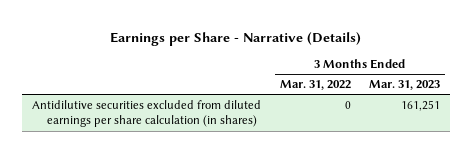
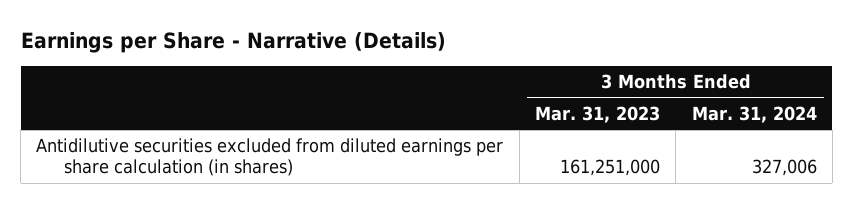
[279,80,351,91] Mar. 31, 2022 -> none
none -> [691,105,817,123] Mar. 31, 2024
[401,100,441,112] 161,251 -> [559,159,660,177] 161,251,000

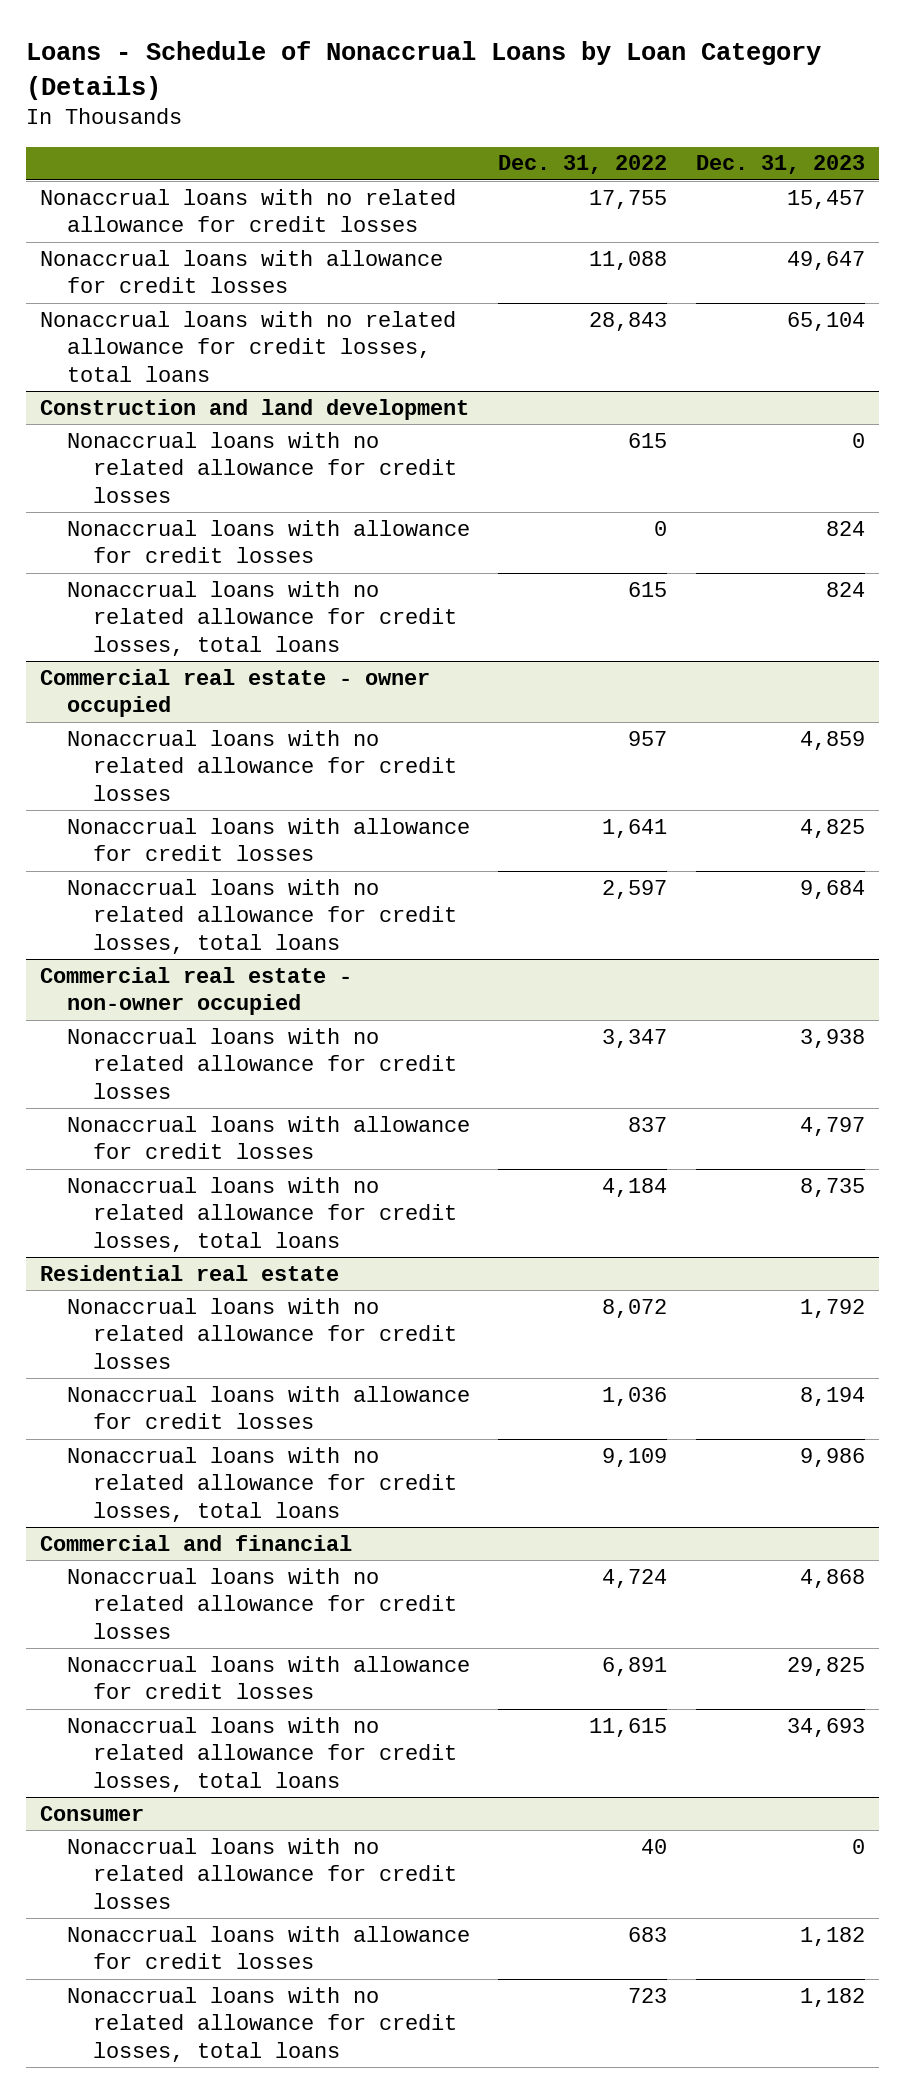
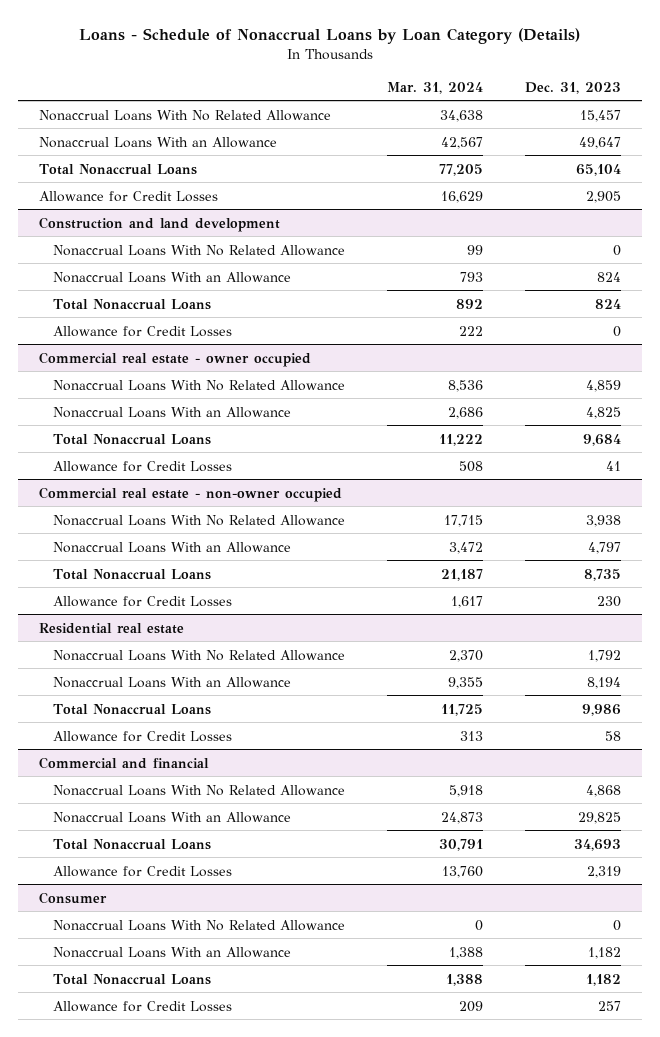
[498,155,668,175] Dec. 31, 2022 -> none
none -> [386,81,483,94] Mar. 31, 2024
[40,188,457,233] Nonaccrual loans with no related allowance for credit losses -> [38,109,331,121] Nonaccrual Loans With No Related Allowance
[40,249,444,294] Nonaccrual loans with allowance for credit losses -> [38,136,277,148] Nonaccrual Loans With an Allowance
[40,310,457,382] Nonaccrual loans with no related allowance for credit losses, total loans -> [38,163,197,175] Total Nonaccrual Loans
none -> [38,190,218,202] Allowance for Credit Losses
[66,431,458,503] Nonaccrual loans with no related allowance for credit losses -> [52,244,345,256] Nonaccrual Loans With No Related Allowance
[66,519,470,564] Nonaccrual loans with allowance for credit losses -> [52,271,291,283] Nonaccrual Loans With an Allowance
[66,580,458,656] Nonaccrual loans with no related allowance for credit losses, total loans -> [52,298,211,310] Total Nonaccrual Loans
none -> [52,325,232,337] Allowance for Credit Losses
[66,729,458,801] Nonaccrual loans with no related allowance for credit losses -> [52,379,345,391] Nonaccrual Loans With No Related Allowance
[66,817,470,862] Nonaccrual loans with allowance for credit losses -> [52,406,291,418] Nonaccrual Loans With an Allowance
[66,878,458,954] Nonaccrual loans with no related allowance for credit losses, total loans -> [52,433,211,445] Total Nonaccrual Loans
none -> [52,460,232,472] Allowance for Credit Losses
[66,1027,458,1099] Nonaccrual loans with no related allowance for credit losses -> [52,514,345,526] Nonaccrual Loans With No Related Allowance
[66,1115,470,1160] Nonaccrual loans with allowance for credit losses -> [52,541,291,553] Nonaccrual Loans With an Allowance
[66,1176,458,1252] Nonaccrual loans with no related allowance for credit losses, total loans -> [52,568,211,580] Total Nonaccrual Loans
none -> [52,595,232,607] Allowance for Credit Losses
[66,1297,458,1369] Nonaccrual loans with no related allowance for credit losses -> [52,649,345,661] Nonaccrual Loans With No Related Allowance
[66,1385,470,1430] Nonaccrual loans with allowance for credit losses -> [52,676,291,688] Nonaccrual Loans With an Allowance
[66,1446,458,1522] Nonaccrual loans with no related allowance for credit losses, total loans -> [52,703,211,715] Total Nonaccrual Loans
none -> [52,730,232,742] Allowance for Credit Losses
[66,1567,458,1639] Nonaccrual loans with no related allowance for credit losses -> [52,784,345,796] Nonaccrual Loans With No Related Allowance
[66,1655,470,1700] Nonaccrual loans with allowance for credit losses -> [52,811,291,823] Nonaccrual Loans With an Allowance
[66,1716,458,1792] Nonaccrual loans with no related allowance for credit losses, total loans -> [52,838,211,850] Total Nonaccrual Loans
none -> [52,865,232,877] Allowance for Credit Losses
[66,1837,458,1909] Nonaccrual loans with no related allowance for credit losses -> [52,919,345,931] Nonaccrual Loans With No Related Allowance
[66,1925,470,1970] Nonaccrual loans with allowance for credit losses -> [52,946,291,958] Nonaccrual Loans With an Allowance
[66,1986,458,2062] Nonaccrual loans with no related allowance for credit losses, total loans -> [52,973,211,985] Total Nonaccrual Loans
none -> [52,1000,232,1012] Allowance for Credit Losses

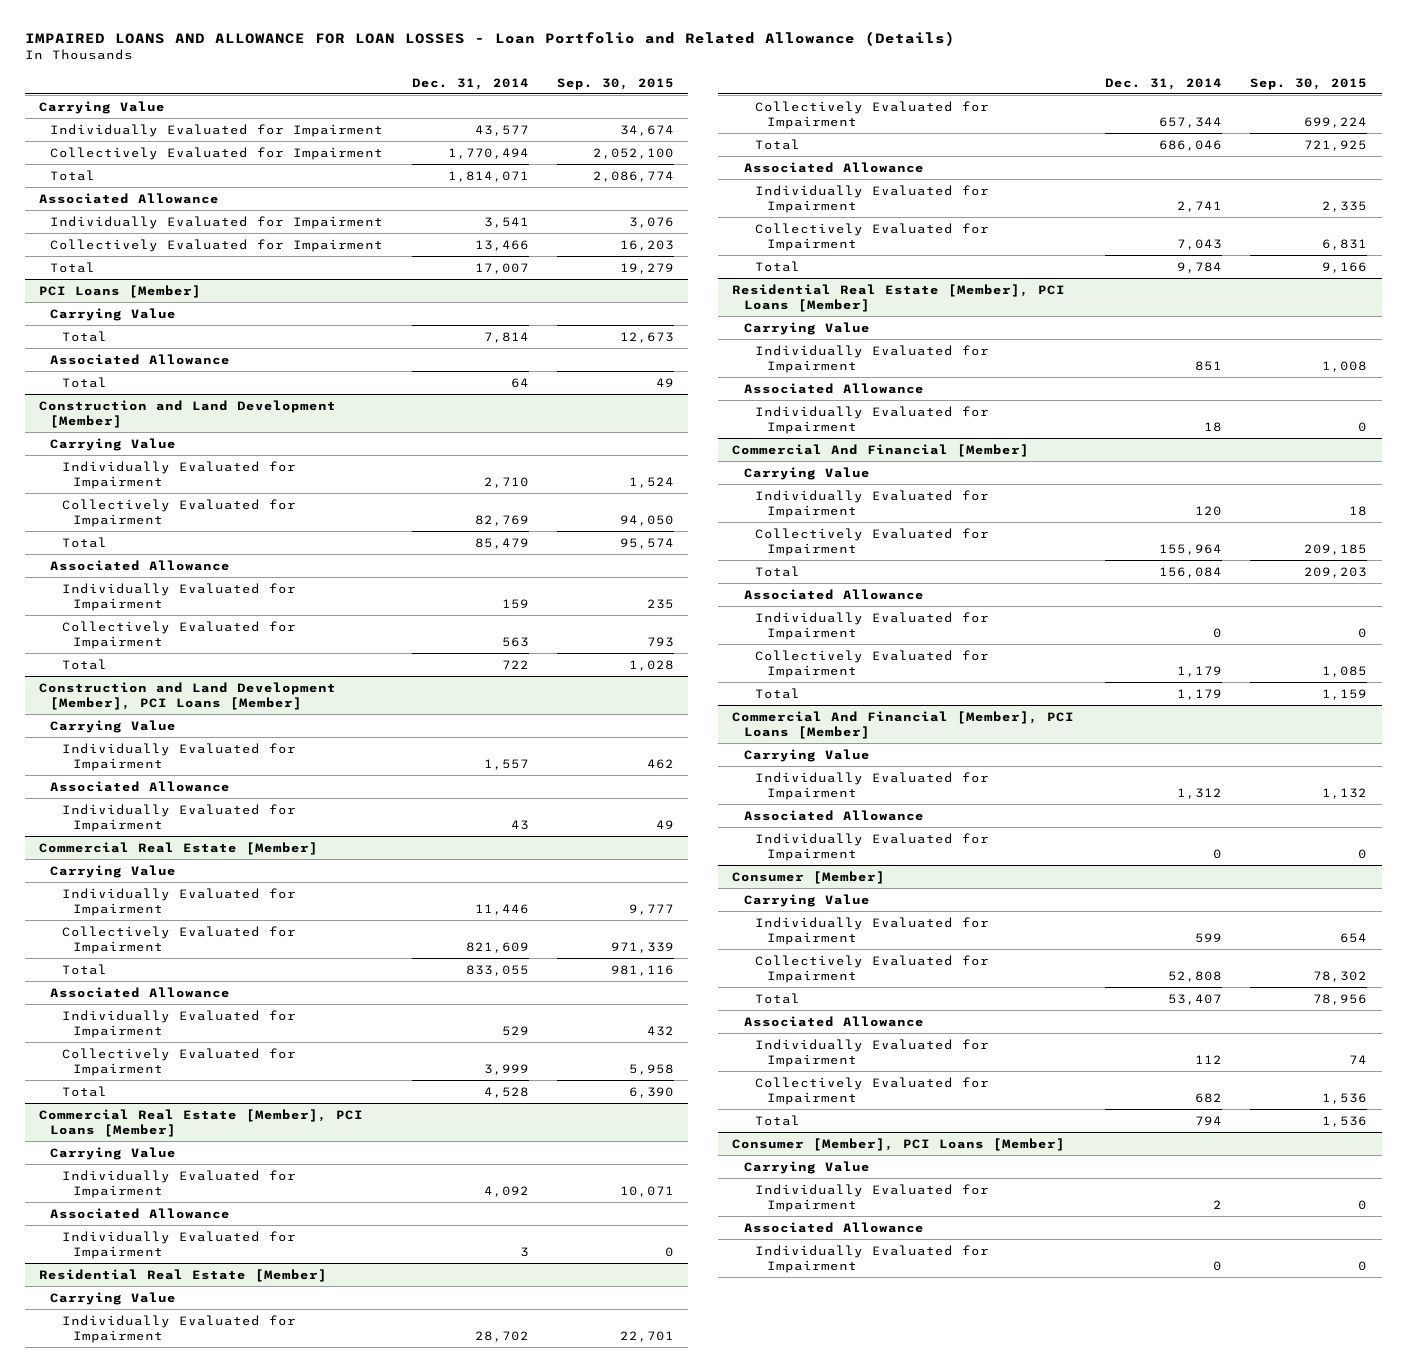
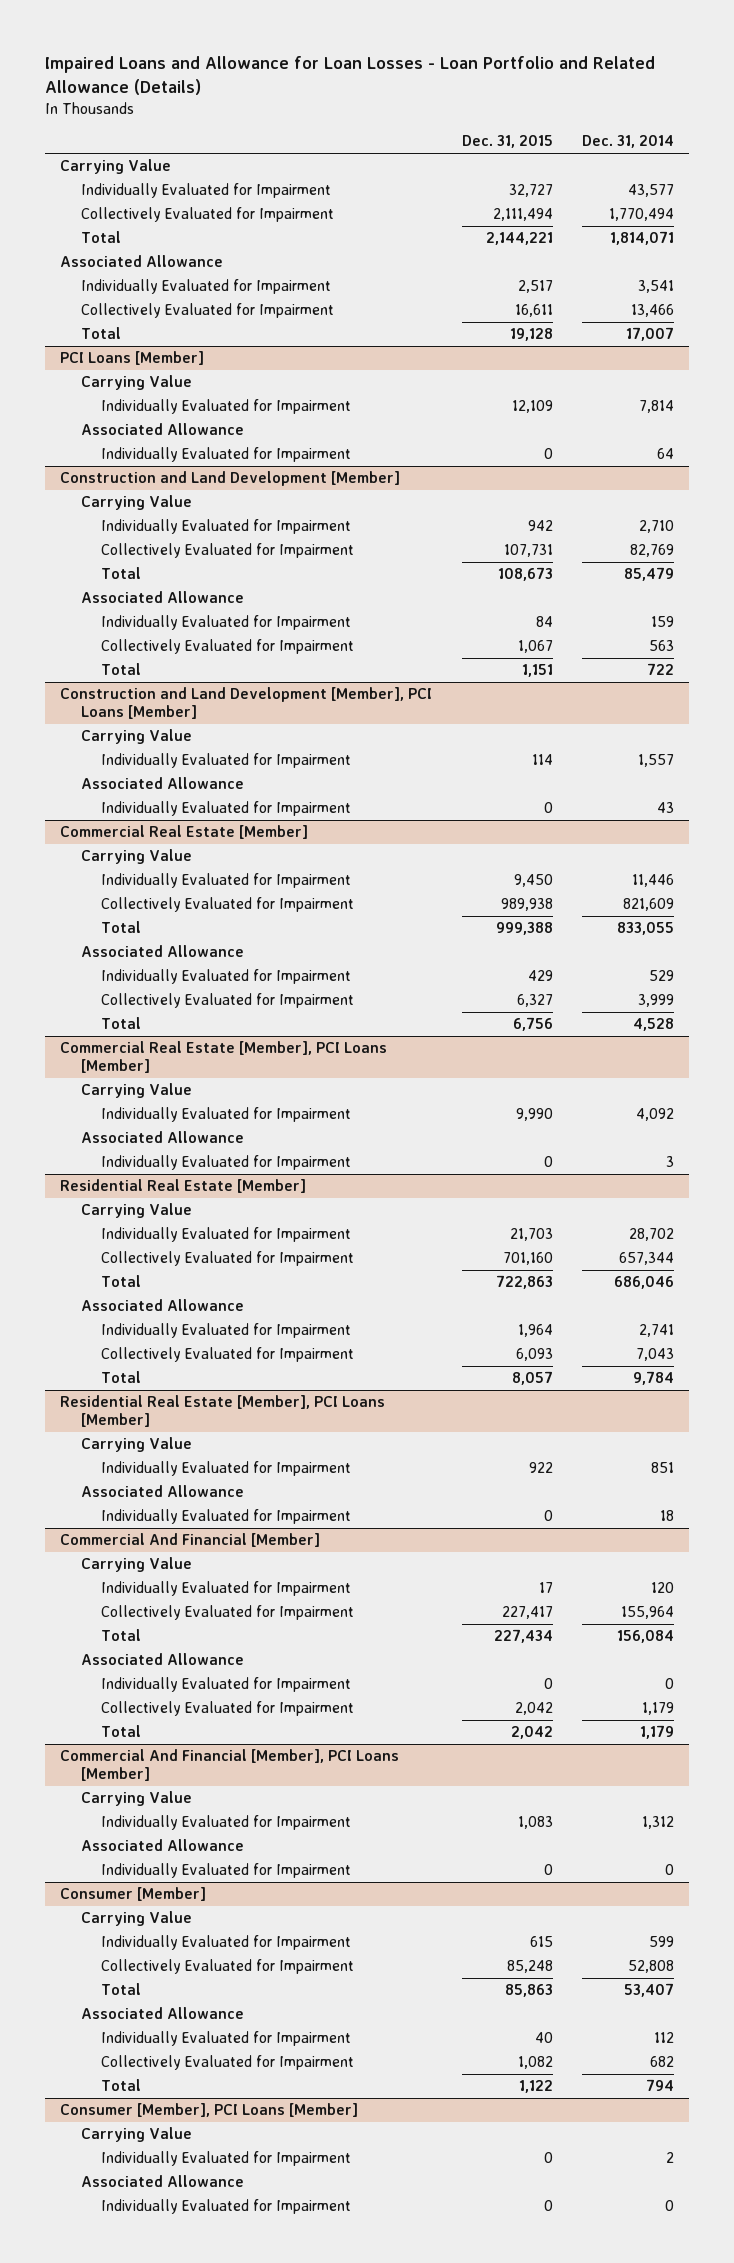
[24,30,955,46] IMPAIRED LOANS AND ALLOWANCE FOR LOAN LOSSES - Loan Portfolio and Related Allowance (Details) -> [45,56,656,96] Impaired Loans and Allowance for Loan Losses - Loan Portfolio and Related Allowance (Details)
[557,77,675,90] Sep. 30, 2015 -> none
none -> [461,135,553,149] Dec. 31, 2015
[61,330,107,342] Total -> [101,399,352,415] Individually Evaluated for Impairment
[61,376,107,388] Total -> none
none -> [101,447,352,463] Individually Evaluated for Impairment

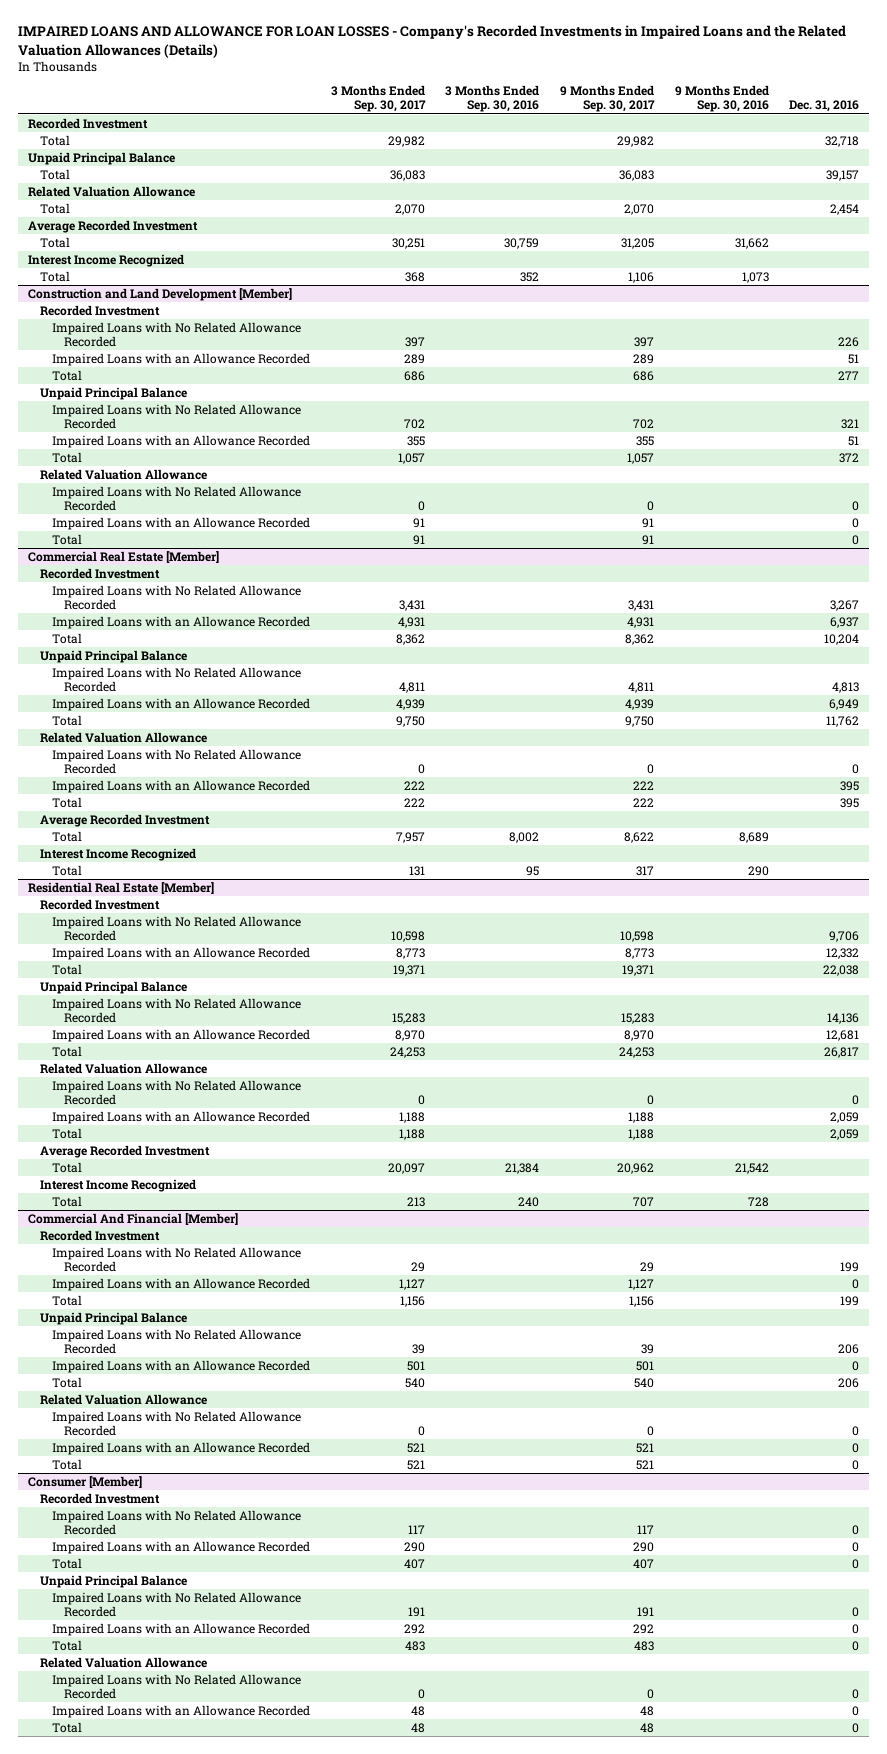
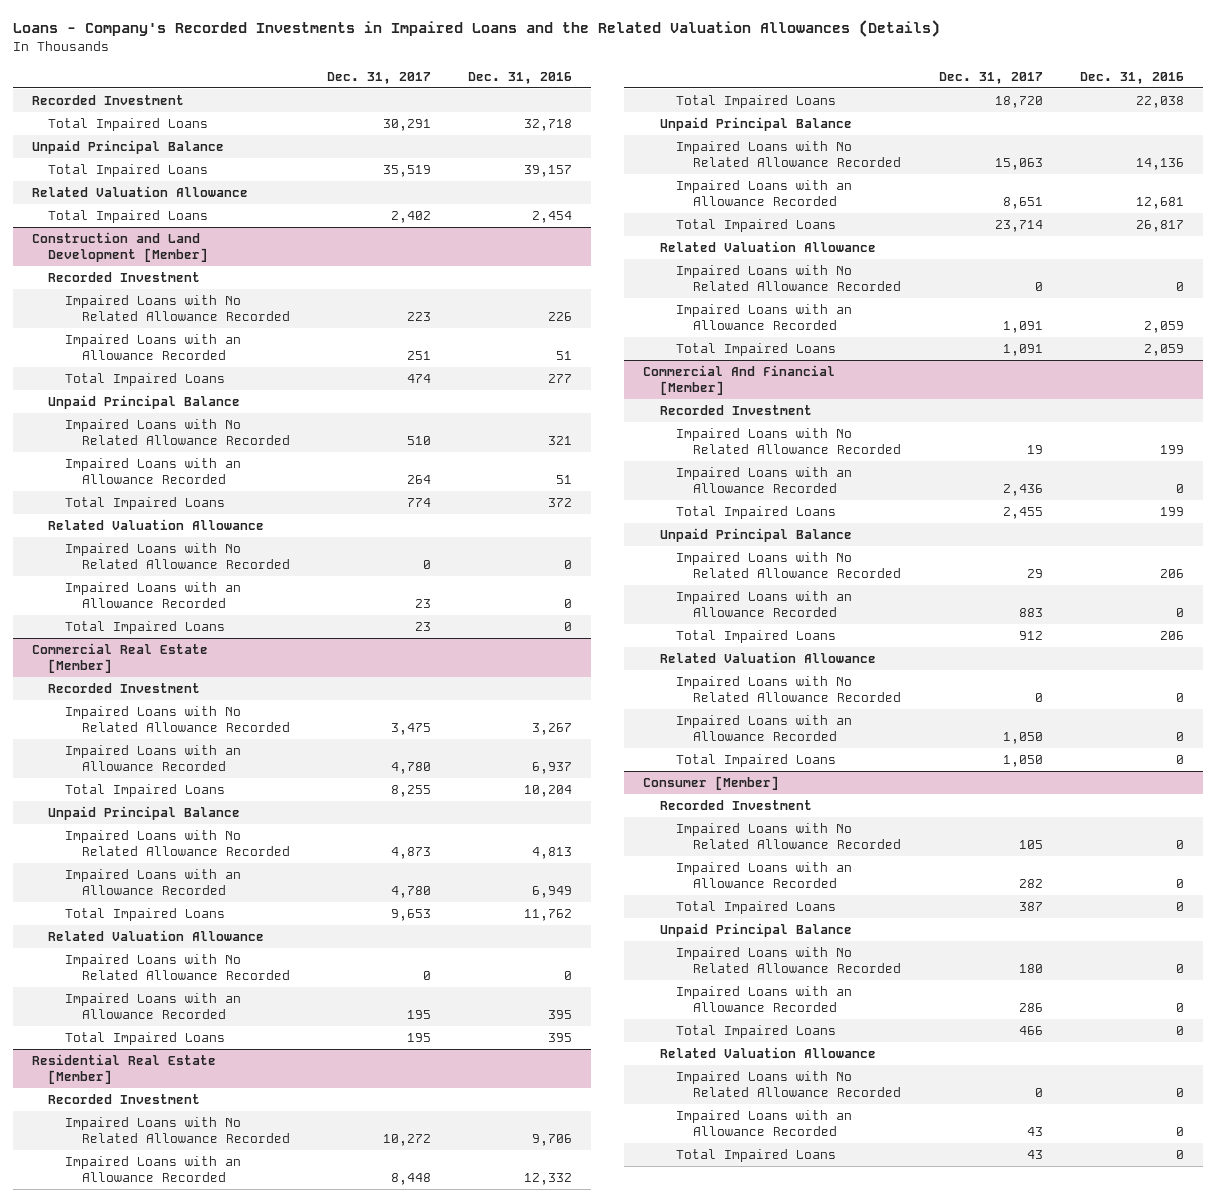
[17,25,846,58] IMPAIRED LOANS AND ALLOWANCE FOR LOAN LOSSES - Company's Recorded Investments in Impaired Loans and the Related Valuation Allowances (Details) -> [12,20,940,38] Loans - Company's Recorded Investments in Impaired Loans and the Related Valuation Allowances (Details)
[330,85,426,113] 3 Months Ended Sep. 30, 2017 -> none
[445,85,540,113] 3 Months Ended Sep. 30, 2016 -> none
[559,85,655,113] 9 Months Ended Sep. 30, 2017 -> none
[674,85,769,113] 9 Months Ended Sep. 30, 2016 -> none
none -> [327,71,432,84] Dec. 31, 2017
[39,134,70,146] Total -> [48,118,209,132] Total Impaired Loans
[39,168,70,180] Total -> [48,164,209,178] Total Impaired Loans
[27,219,198,233] Average Recorded Investment -> none
[39,236,70,248] Total -> none
[27,253,184,267] Interest Income Recognized -> none
[39,270,70,282] Total -> none
[39,202,70,214] Total -> [48,210,209,224] Total Impaired Loans
[51,369,82,381] Total -> [64,373,225,387] Total Impaired Loans
[51,451,82,463] Total -> [64,497,225,511] Total Impaired Loans
[51,533,82,545] Total -> [64,621,225,635] Total Impaired Loans
[51,632,82,644] Total -> [64,784,225,798] Total Impaired Loans
[51,714,82,726] Total -> [64,908,225,922] Total Impaired Loans
[39,813,210,827] Average Recorded Investment -> none
[51,830,82,842] Total -> none
[39,847,196,861] Interest Income Recognized -> none
[51,864,82,876] Total -> none
[51,796,82,808] Total -> [64,1032,225,1046] Total Impaired Loans
[51,963,82,975] Total -> [676,95,837,109] Total Impaired Loans
[51,1045,82,1057] Total -> [676,219,837,233] Total Impaired Loans
[39,1144,210,1158] Average Recorded Investment -> none
[51,1161,82,1173] Total -> none
[39,1178,196,1192] Interest Income Recognized -> none
[51,1195,82,1207] Total -> none
[51,1127,82,1139] Total -> [676,343,837,357] Total Impaired Loans
[51,1294,82,1306] Total -> [676,506,837,520] Total Impaired Loans
[51,1376,82,1388] Total -> [676,630,837,644] Total Impaired Loans
[51,1458,82,1470] Total -> [676,754,837,768] Total Impaired Loans
[51,1557,82,1569] Total -> [676,901,837,915] Total Impaired Loans
[51,1639,82,1651] Total -> [676,1025,837,1039] Total Impaired Loans
[51,1721,82,1733] Total -> [676,1149,837,1163] Total Impaired Loans

